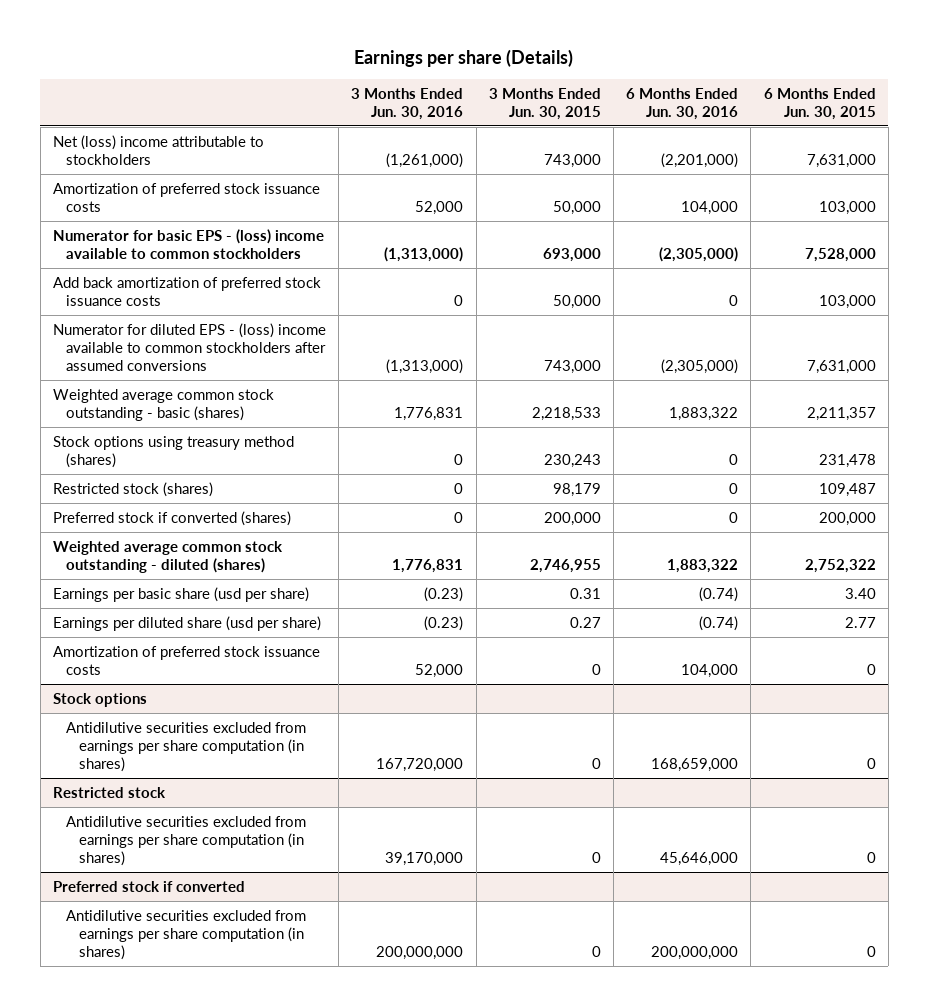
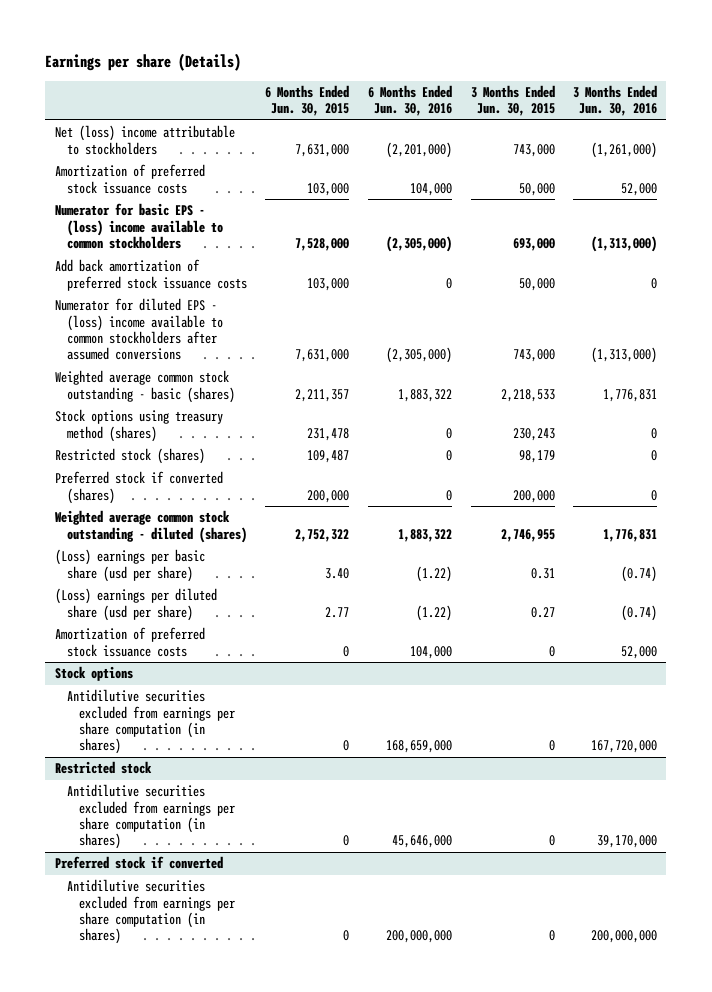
[53,586,310,602] Earnings per basic share (usd per share) -> [54,549,205,582] (Loss) earnings per basic share (usd per share)
[424,586,464,602] (0.23) -> [621,565,658,582] (0.74)
[699,586,739,602] (0.74) -> [415,565,452,582] (1.22)
[53,615,322,631] Earnings per diluted share (usd per share) -> [54,588,217,621] (Loss) earnings per diluted share (usd per share)
[424,615,464,631] (0.23) -> [621,604,658,621] (0.74)
[699,615,739,631] (0.74) -> [415,604,452,621] (1.22)

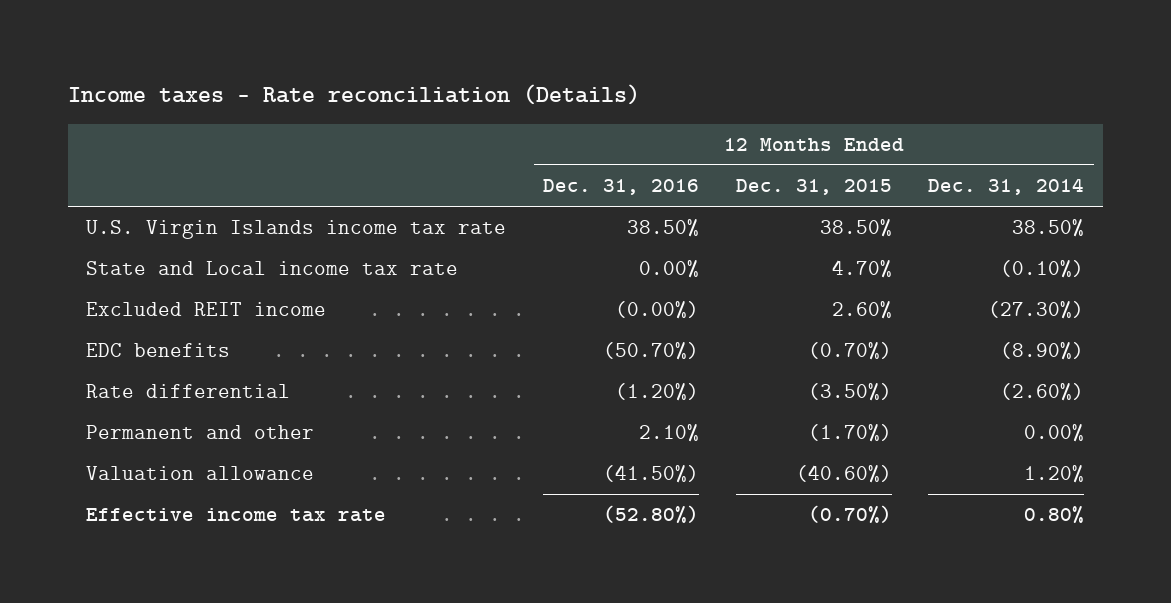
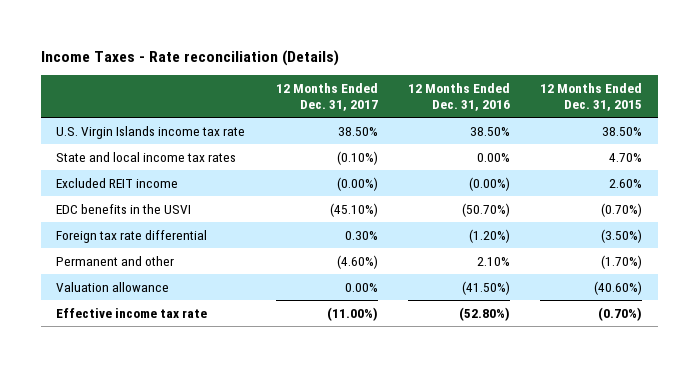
[67,83,640,105] Income taxes - Rate reconciliation (Details) -> [40,49,339,66] Income Taxes - Rate reconciliation (Details)
[928,178,1085,196] Dec. 31, 2014 -> none
none -> [275,83,378,111] 12 Months Ended Dec. 31, 2017
[86,261,459,276] State and Local income tax rate -> [56,151,237,162] State and local income tax rates
[86,343,231,358] EDC benefits -> [56,203,192,214] EDC benefits in the USVI
[86,384,291,399] Rate differential -> [56,229,208,243] Foreign tax rate differential

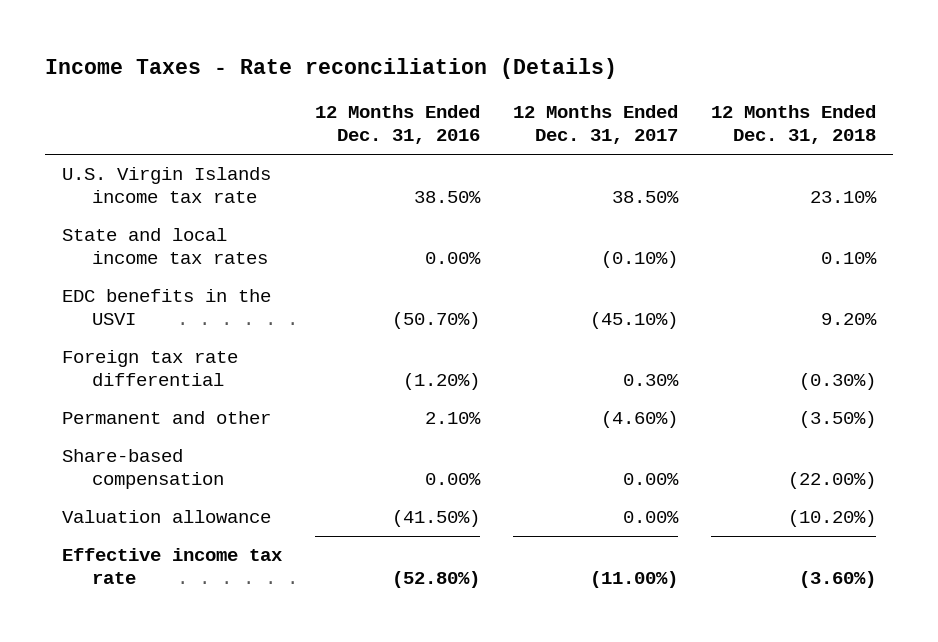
[540,83,643,111] 12 Months Ended Dec. 31, 2015 -> none
none -> [711,105,877,145] 12 Months Ended Dec. 31, 2018
[56,177,179,188] Excluded REIT income -> none
none -> [61,449,224,490] Share-based compensation

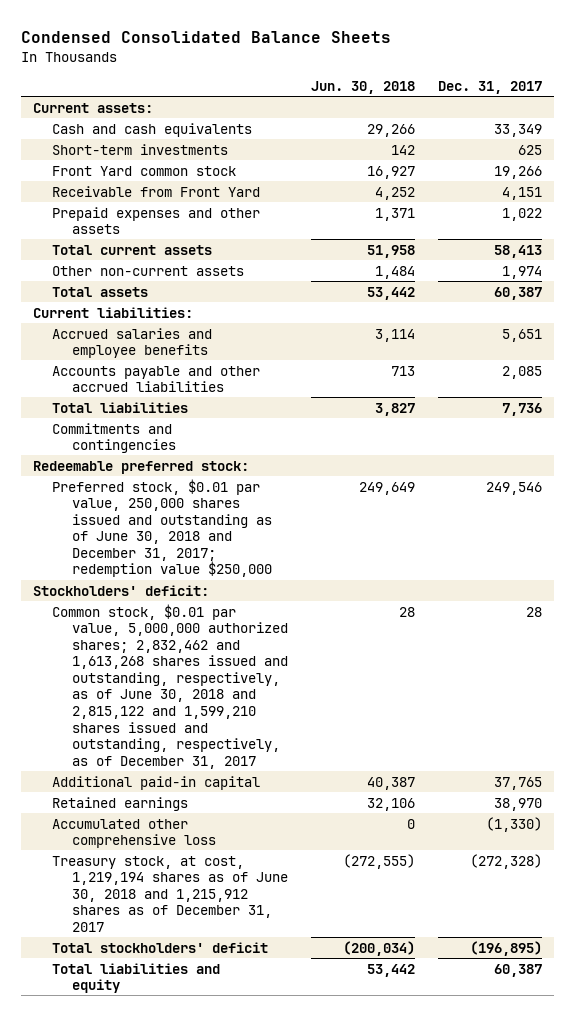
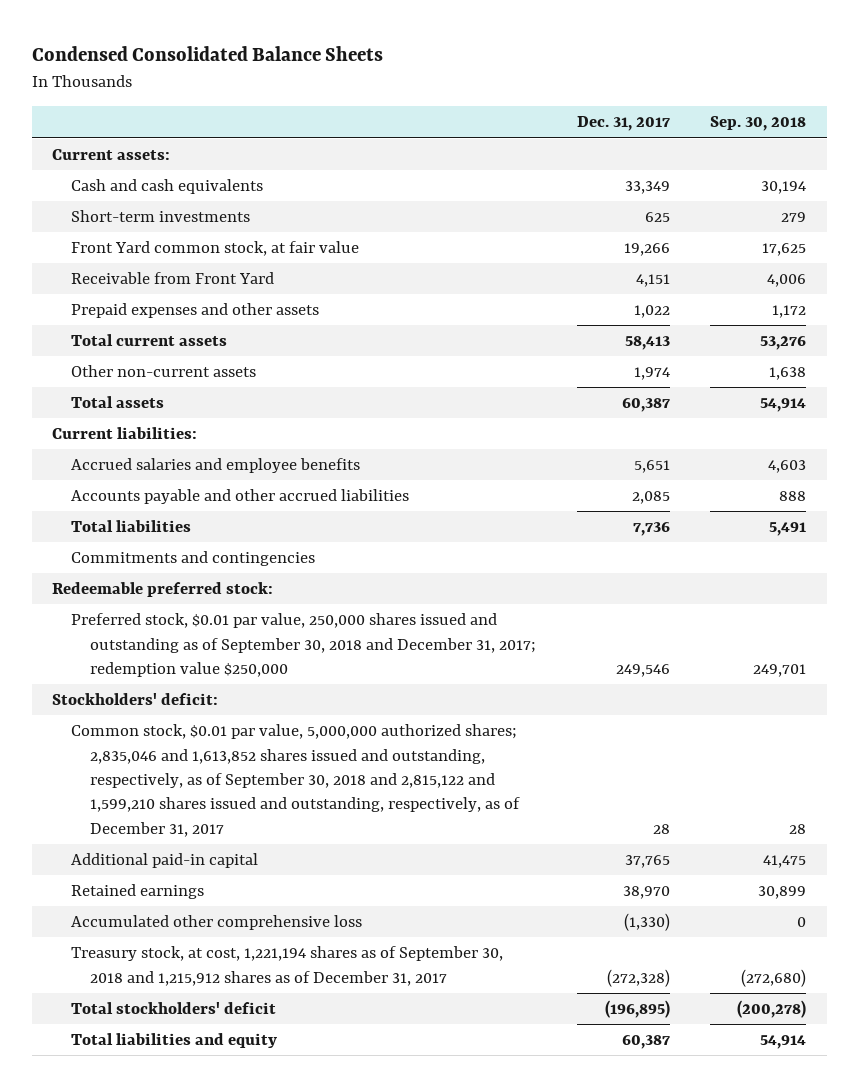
[310,81,415,95] Jun. 30, 2018 -> none
none -> [710,116,807,132] Sep. 30, 2018
[52,165,237,176] Front Yard common stock -> [70,241,359,257] Front Yard common stock, at fair value
[52,478,272,578] Preferred stock, $0.01 par value, 250,000 shares issued and outstanding as of June 30, 2018 and December 31, 2017; redemption value $250,000 -> [70,613,536,677] Preferred stock, $0.01 par value, 250,000 shares issued and outstanding as of September 30, 2018 and December 31, 2017; redemption value $250,000
[52,603,288,769] Common stock, $0.01 par value, 5,000,000 authorized shares; 2,832,462 and 1,613,268 shares issued and outstanding, respectively, as of June 30, 2018 and 2,815,122 and 1,599,210 shares issued and outstanding, respectively, as of December 31, 2017 -> [70,724,520,837] Common stock, $0.01 par value, 5,000,000 authorized shares; 2,835,046 and 1,613,852 shares issued and outstanding, respectively, as of September 30, 2018 and 2,815,122 and 1,599,210 shares issued and outstanding, respectively, as of December 31, 2017
[52,855,288,932] Treasury stock, at cost, 1,219,194 shares as of June 30, 2018 and 1,215,912 shares as of December 31, 2017 -> [70,946,503,986] Treasury stock, at cost, 1,221,194 shares as of September 30, 2018 and 1,215,912 shares as of December 31, 2017

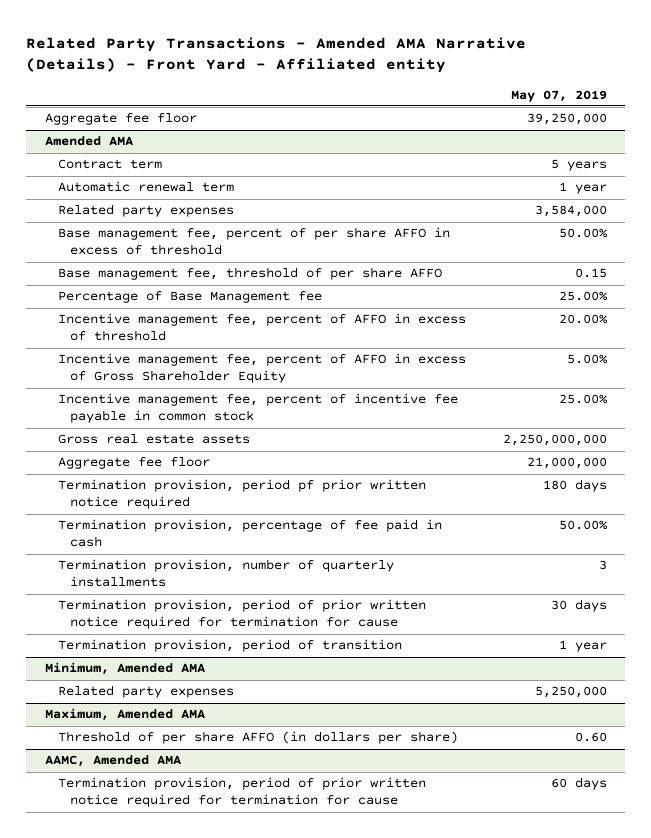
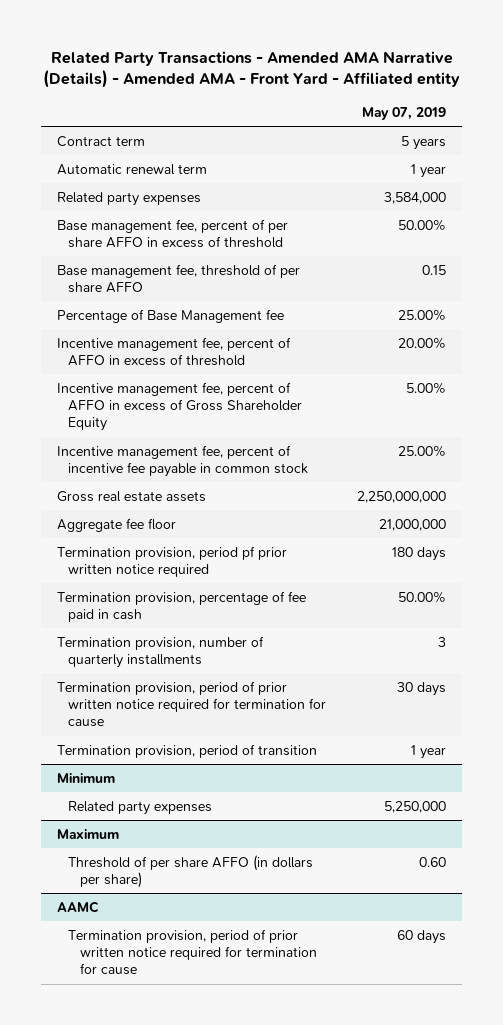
[26,36,527,74] Related Party Transactions - Amended AMA Narrative (Details) - Front Yard - Affiliated entity -> [42,50,460,89] Related Party Transactions - Amended AMA Narrative (Details) - Amended AMA - Front Yard - Affiliated entity
[44,113,197,126] Aggregate fee floor -> none
[44,136,133,147] Amended AMA -> none
[44,662,205,676] Minimum, Amended AMA -> none
none -> [56,772,115,783] Minimum
[44,708,205,722] Maximum, Amended AMA -> none
none -> [56,828,119,839] Maximum
[44,755,181,768] AAMC, Amended AMA -> none
none -> [56,900,99,913] AAMC

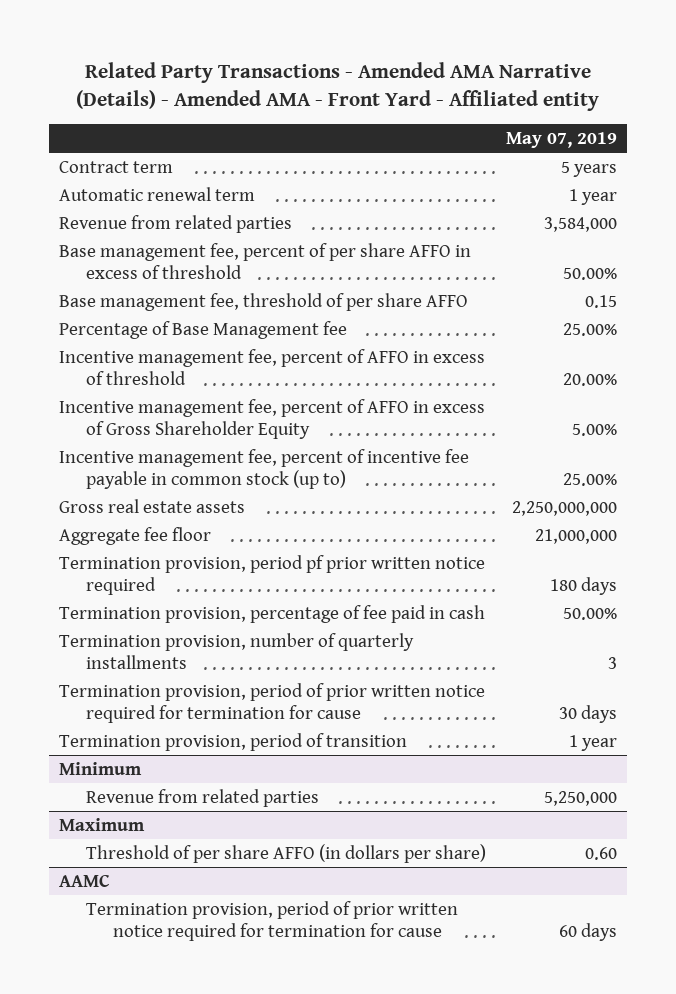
[56,191,201,206] Related party expenses -> [59,214,293,233] Revenue from related parties
[56,444,309,478] Incentive management fee, percent of incentive fee payable in common stock -> [59,448,470,489] Incentive management fee, percent of incentive fee payable in common stock (up to)
[68,800,213,815] Related party expenses -> [86,788,320,807] Revenue from related parties

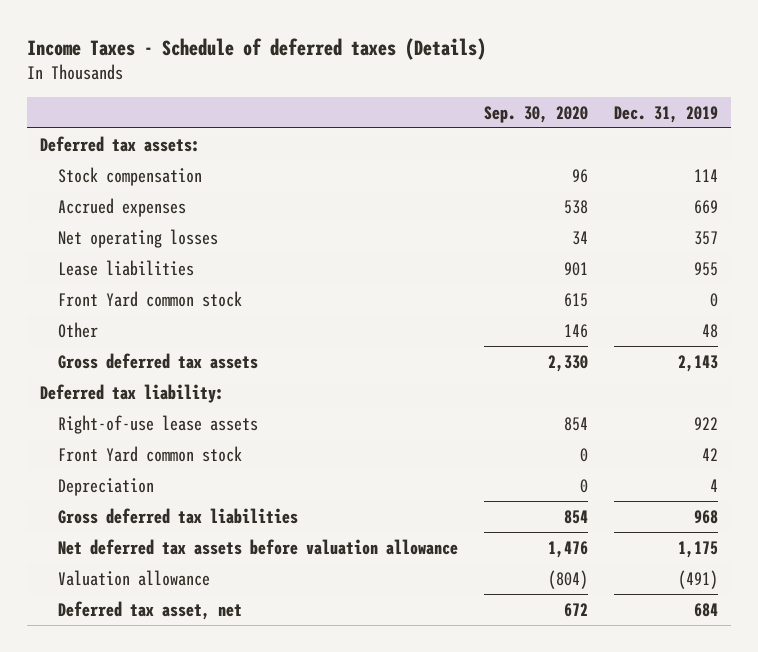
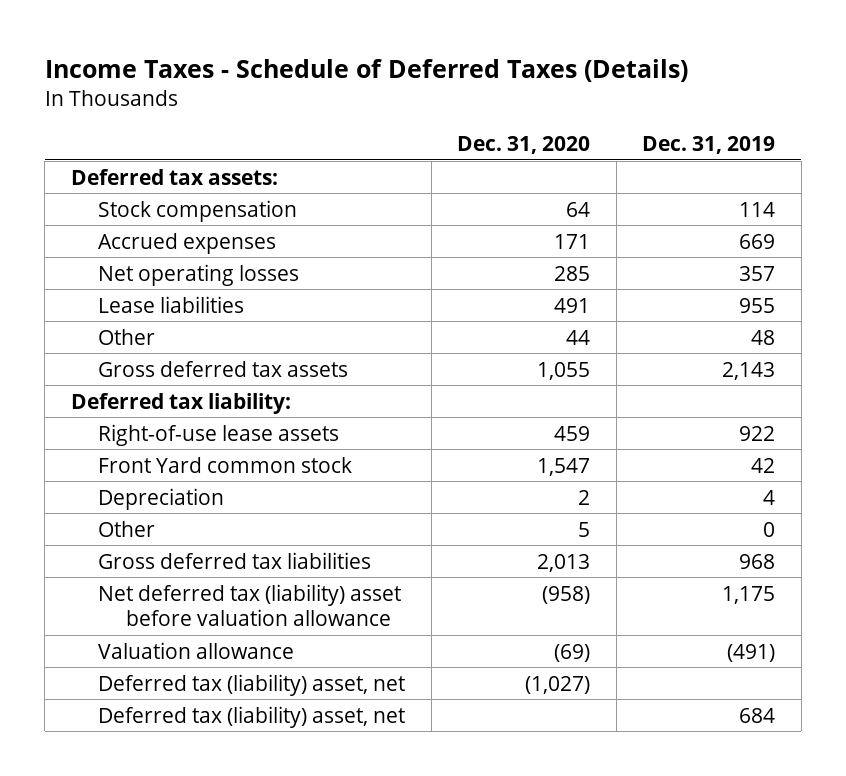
[27,37,487,60] Income Taxes - Schedule of deferred taxes (Details) -> [44,58,688,82] Income Taxes - Schedule of Deferred Taxes (Details)
[483,105,588,123] Sep. 30, 2020 -> none
none -> [457,135,591,154] Dec. 31, 2020
[58,290,243,307] Front Yard common stock -> none
none -> [98,520,156,537] Other
[58,538,459,555] Net deferred tax assets before valuation allowance -> [98,583,402,627] Net deferred tax (liability) asset before valuation allowance
none -> [98,673,406,696] Deferred tax (liability) asset, net
[58,600,243,620] Deferred tax asset, net -> [98,705,406,728] Deferred tax (liability) asset, net

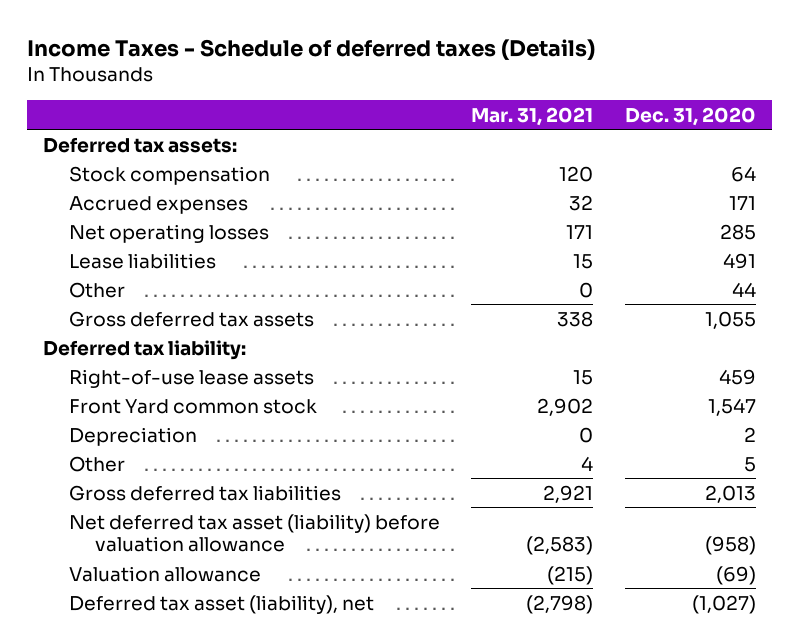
[44,58,688,82] Income Taxes - Schedule of Deferred Taxes (Details) -> [26,39,595,61] Income Taxes - Schedule of deferred taxes (Details)
[642,135,776,154] Dec. 31, 2019 -> none
none -> [471,106,594,126] Mar. 31, 2021
[98,583,402,627] Net deferred tax (liability) asset before valuation allowance -> [68,513,440,553] Net deferred tax asset (liability) before valuation allowance
[98,705,406,728] Deferred tax (liability) asset, net -> none
[98,673,406,696] Deferred tax (liability) asset, net -> [68,594,374,614] Deferred tax asset (liability), net

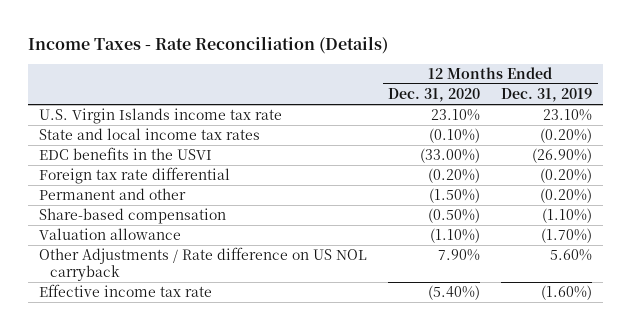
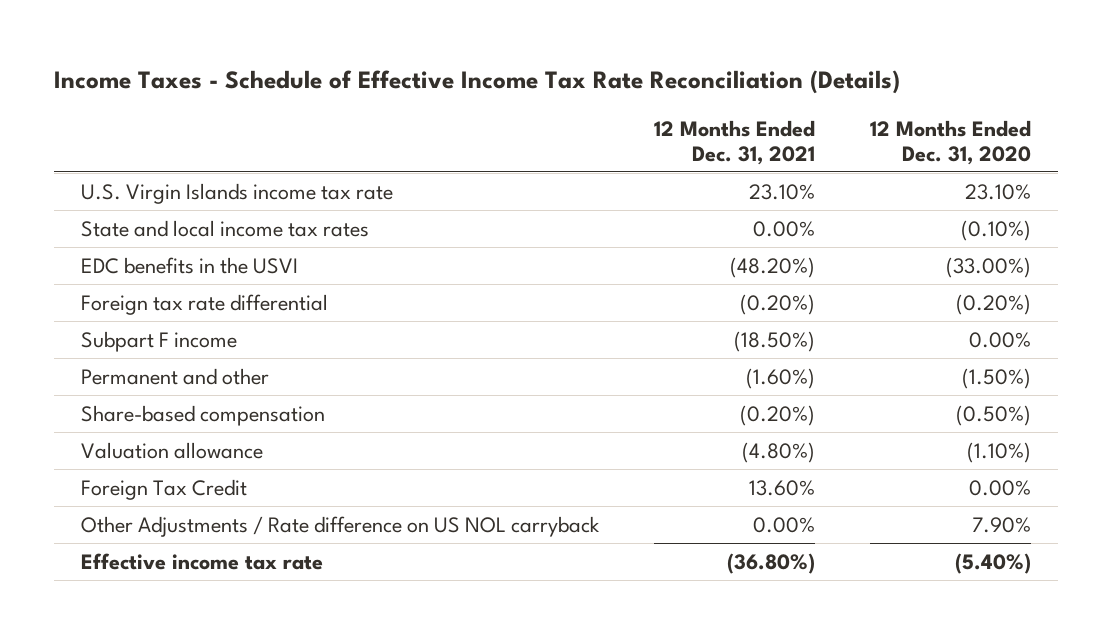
[27,35,388,54] Income Taxes - Rate Reconciliation (Details) -> [54,70,901,95] Income Taxes - Schedule of Effective Income Tax Rate Reconciliation (Details)
[501,88,593,103] Dec. 31, 2019 -> none
none -> [654,119,816,165] 12 Months Ended Dec. 31, 2021
none -> [81,330,238,352] Subpart F income
none -> [81,478,248,500] Foreign Tax Credit

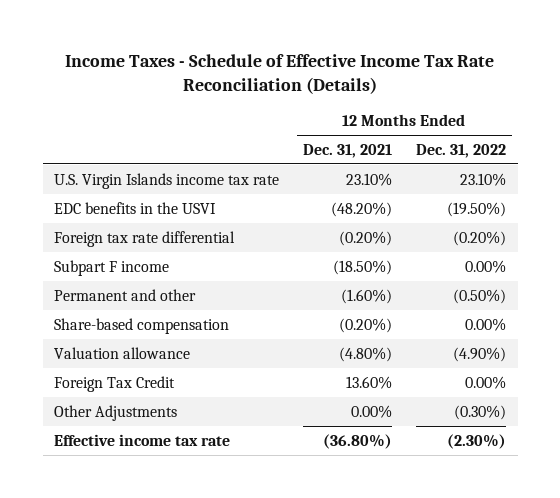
[870,119,1032,165] 12 Months Ended Dec. 31, 2020 -> none
none -> [415,143,506,158] Dec. 31, 2022
[81,219,370,237] State and local income tax rates -> none
[81,515,601,537] Other Adjustments / Rate difference on US NOL carryback -> [54,404,178,421] Other Adjustments

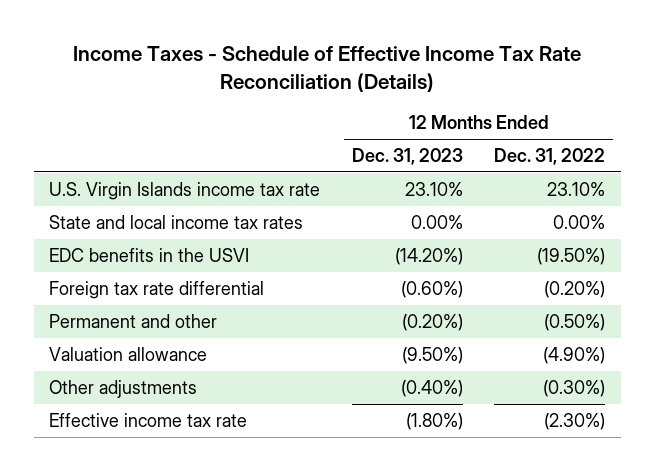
[303,143,393,158] Dec. 31, 2021 -> none
none -> [351,148,463,166] Dec. 31, 2023
none -> [49,214,304,229] State and local income tax rates
[54,259,170,276] Subpart F income -> none
[54,317,230,334] Share-based compensation -> none
[54,375,176,392] Foreign Tax Credit -> none
[54,404,178,421] Other Adjustments -> [49,379,198,398] Other adjustments

